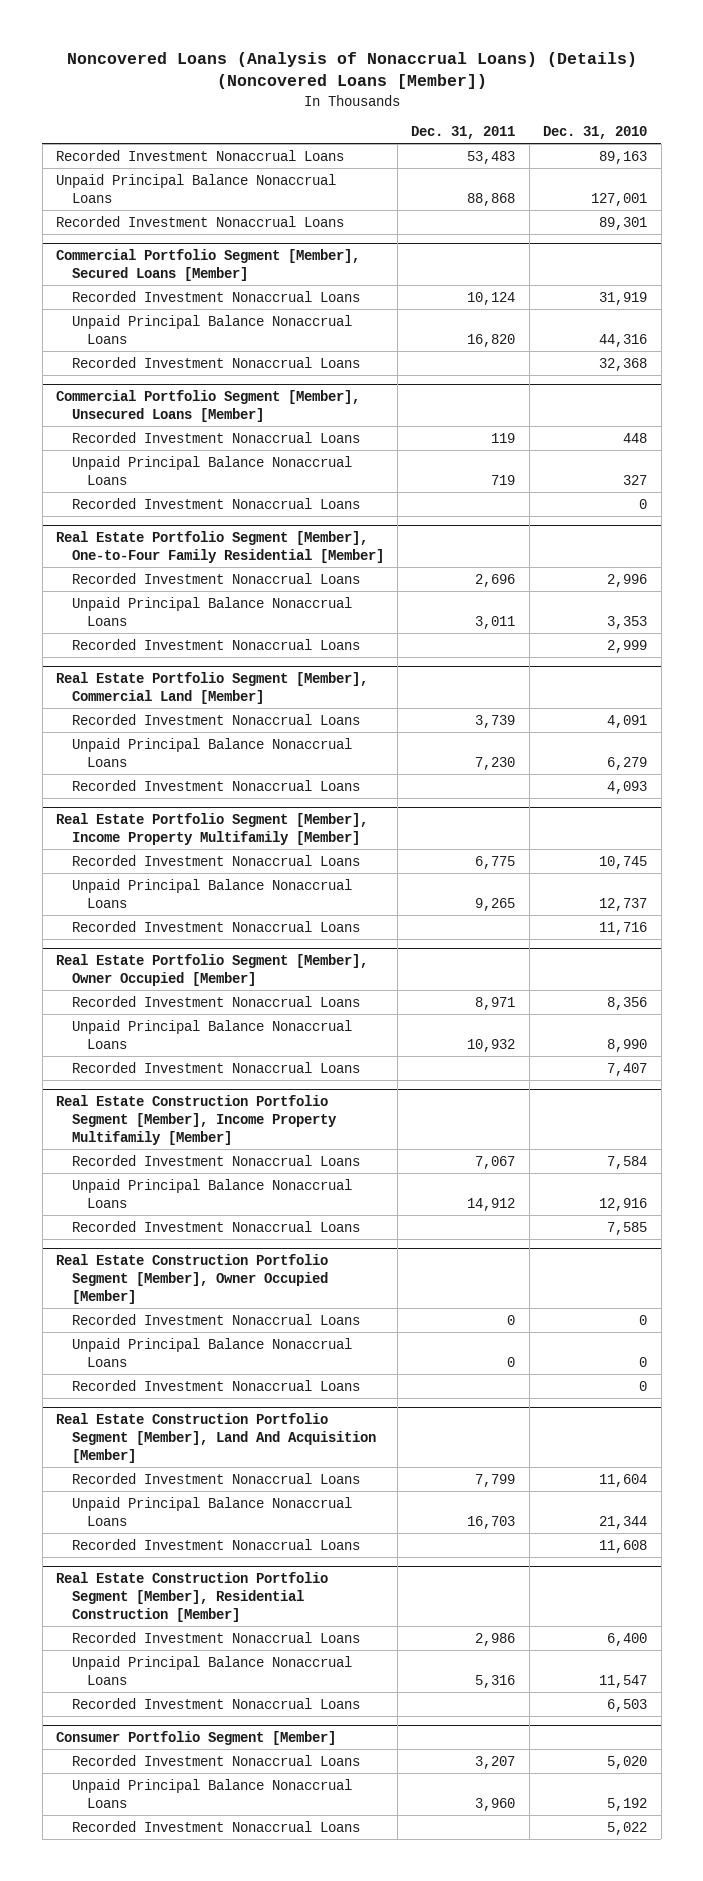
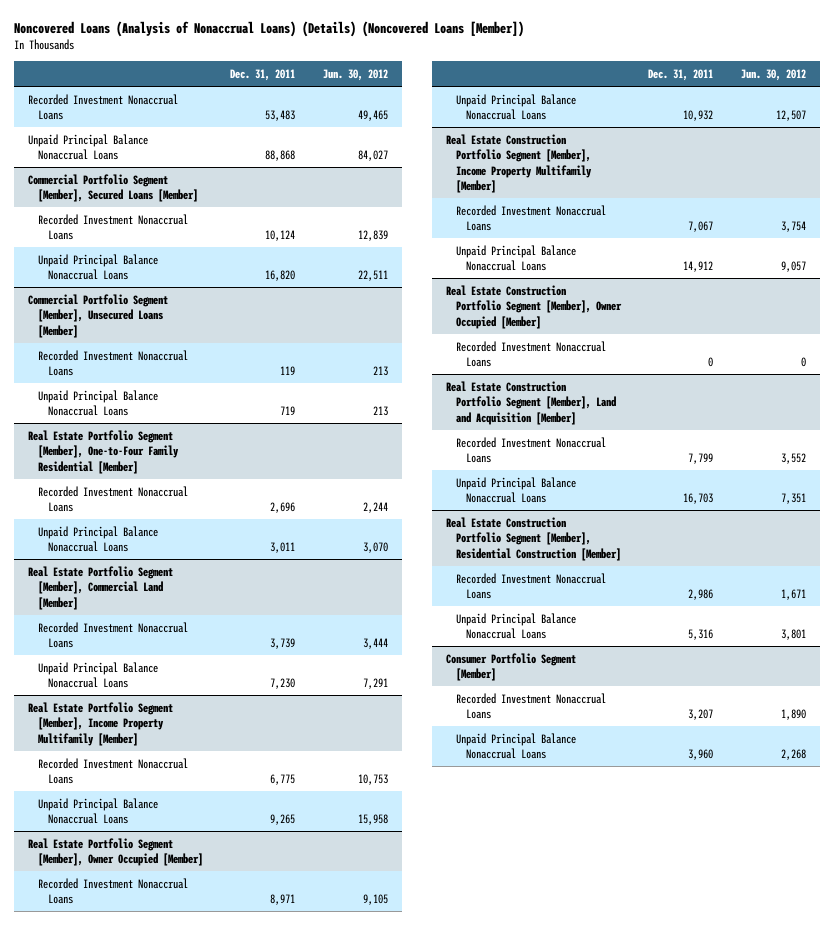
[543,126,648,140] Dec. 31, 2010 -> none
none -> [323,68,389,81] Jun. 30, 2012
[56,215,345,227] Recorded Investment Nonaccrual Loans -> none
[71,356,360,368] Recorded Investment Nonaccrual Loans -> none
[71,497,360,509] Recorded Investment Nonaccrual Loans -> none
[71,638,360,650] Recorded Investment Nonaccrual Loans -> none
[71,779,360,791] Recorded Investment Nonaccrual Loans -> none
[71,920,360,932] Recorded Investment Nonaccrual Loans -> none
[71,1061,360,1073] Recorded Investment Nonaccrual Loans -> none
[71,1220,360,1232] Recorded Investment Nonaccrual Loans -> none
[71,1337,352,1367] Unpaid Principal Balance Nonaccrual Loans -> none
[71,1379,360,1391] Recorded Investment Nonaccrual Loans -> none
[56,1412,376,1464] Real Estate Construction Portfolio Segment [Member], Land And Acquisition [Member] -> [445,380,616,425] Real Estate Construction Portfolio Segment [Member], Land and Acquisition [Member]
[71,1538,360,1550] Recorded Investment Nonaccrual Loans -> none
[71,1697,360,1709] Recorded Investment Nonaccrual Loans -> none
[71,1820,360,1832] Recorded Investment Nonaccrual Loans -> none

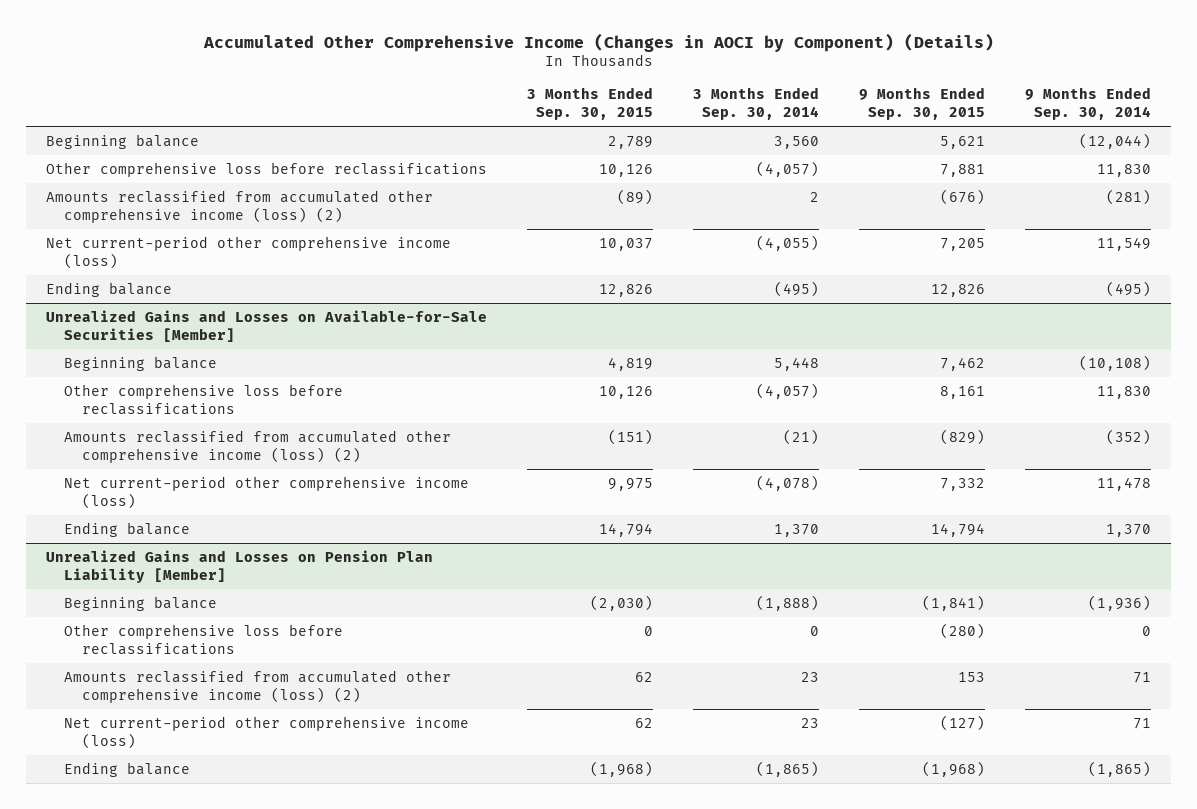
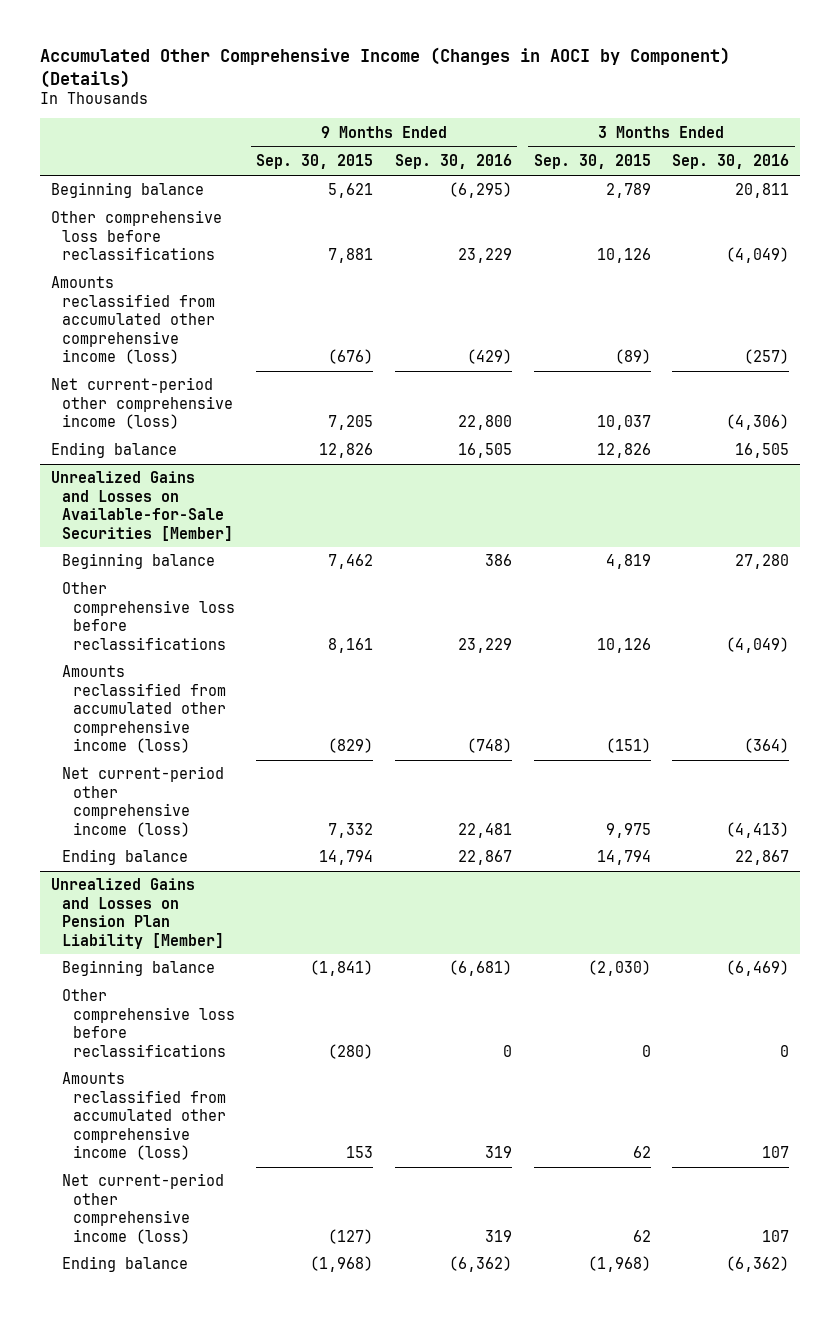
[693,87,820,121] 3 Months Ended Sep. 30, 2014 -> none
[1025,87,1152,121] 9 Months Ended Sep. 30, 2014 -> none
none -> [394,154,512,170] Sep. 30, 2016
none -> [672,154,790,170] Sep. 30, 2016
[45,189,433,223] Amounts reclassified from accumulated other comprehensive income (loss) (2) -> [50,276,215,364] Amounts reclassified from accumulated other comprehensive income (loss)
[64,429,452,463] Amounts reclassified from accumulated other comprehensive income (loss) (2) -> [61,665,226,753] Amounts reclassified from accumulated other comprehensive income (loss)
[64,669,452,703] Amounts reclassified from accumulated other comprehensive income (loss) (2) -> [61,1072,226,1160] Amounts reclassified from accumulated other comprehensive income (loss)

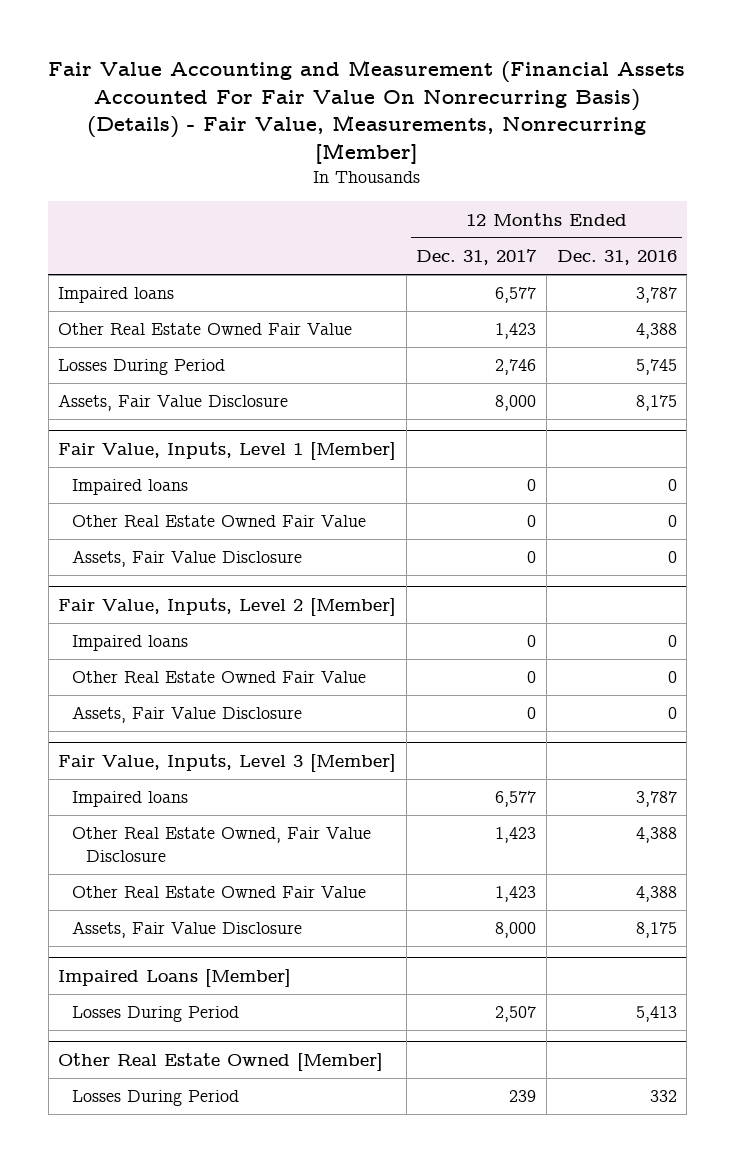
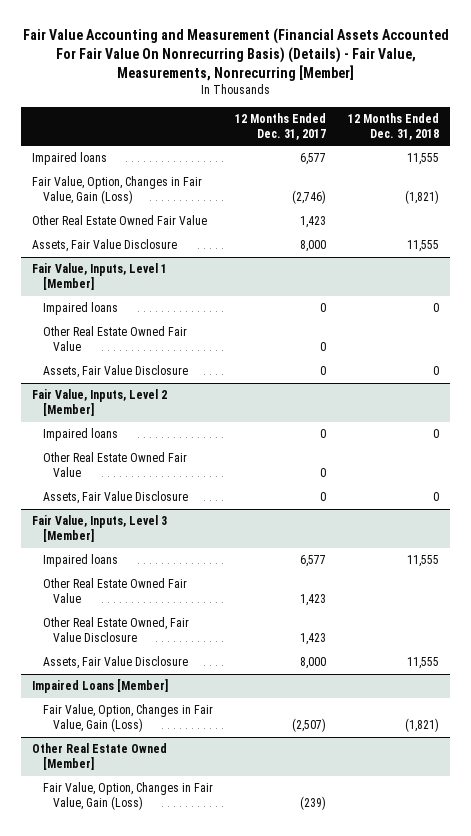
[556,249,677,265] Dec. 31, 2016 -> none
none -> [347,112,439,140] 12 Months Ended Dec. 31, 2018
none -> [32,176,203,205] Fair Value, Option, Changes in Fair Value, Gain (Loss)
[58,359,226,376] Losses During Period -> none
[72,827,372,862] Other Real Estate Owned, Fair Value Disclosure -> [42,617,189,643] Other Real Estate Owned, Fair Value Disclosure
[72,1006,240,1023] Losses During Period -> none
none -> [42,704,213,733] Fair Value, Option, Changes in Fair Value, Gain (Loss)
[72,1090,240,1107] Losses During Period -> none
none -> [42,782,213,811] Fair Value, Option, Changes in Fair Value, Gain (Loss)

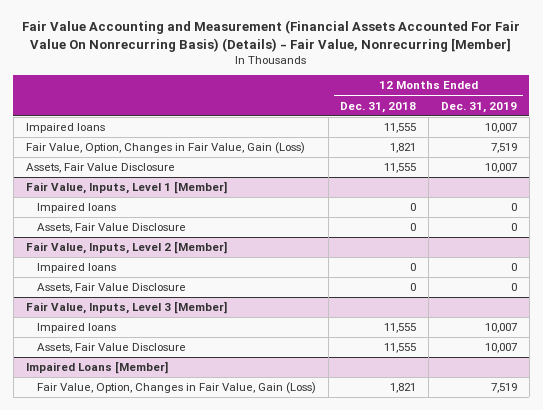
[22,27,449,81] Fair Value Accounting and Measurement (Financial Assets Accounted For Fair Value On Nonrecurring Basis) (Details) - Fair Value, Measurements, Nonrecurring [Member] -> [22,20,521,52] Fair Value Accounting and Measurement (Financial Assets Accounted For Fair Value On Nonrecurring Basis) (Details) - Fair Value, Nonrecurring [Member]
[234,112,326,140] 12 Months Ended Dec. 31, 2017 -> none
none -> [441,101,518,113] Dec. 31, 2019
[32,215,208,226] Other Real Estate Owned Fair Value -> none
[404,190,439,205] (1,821) -> [390,143,417,154] 1,821
[42,326,187,352] Other Real Estate Owned Fair Value -> none
[42,452,187,478] Other Real Estate Owned Fair Value -> none
[42,578,187,604] Other Real Estate Owned Fair Value -> none
[42,617,189,643] Other Real Estate Owned, Fair Value Disclosure -> none
[32,743,168,771] Other Real Estate Owned [Member] -> none
[42,782,213,811] Fair Value, Option, Changes in Fair Value, Gain (Loss) -> none
[404,718,439,733] (1,821) -> [390,383,417,394] 1,821

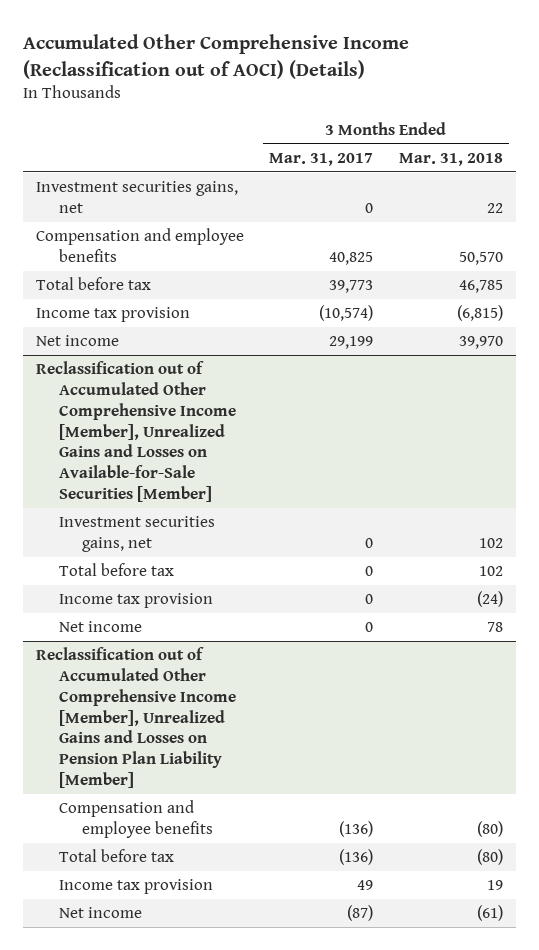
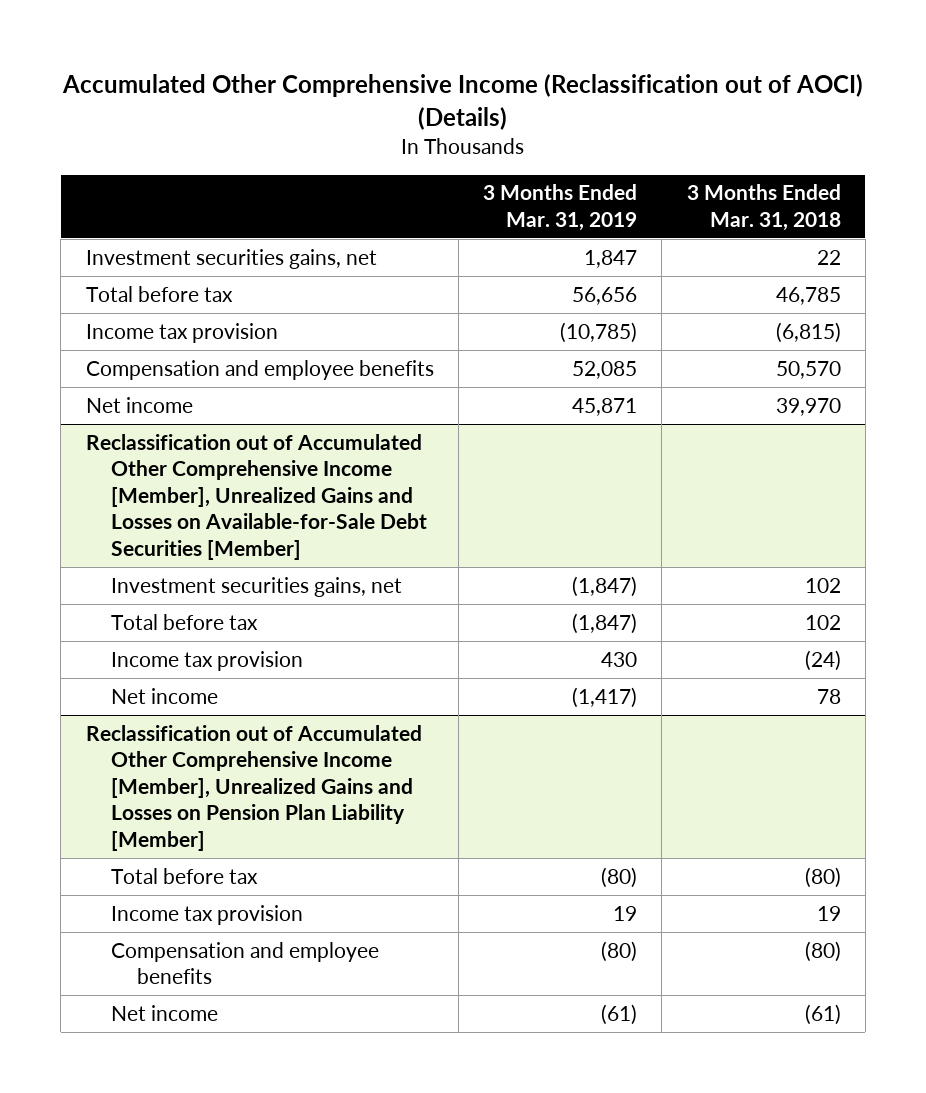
[269,152,374,166] Mar. 31, 2017 -> none
none -> [483,184,638,231] 3 Months Ended Mar. 31, 2019
[35,228,244,263] Compensation and employee benefits -> [85,359,434,380] Compensation and employee benefits
[35,361,237,502] Reclassification out of Accumulated Other Comprehensive Income [Member], Unrealized Gains and Losses on Available-for-Sale Securities [Member] -> [85,433,428,560] Reclassification out of Accumulated Other Comprehensive Income [Member], Unrealized Gains and Losses on Available-for-Sale Debt Securities [Member]
[59,800,214,839] Compensation and employee benefits -> [111,941,380,985] Compensation and employee benefits

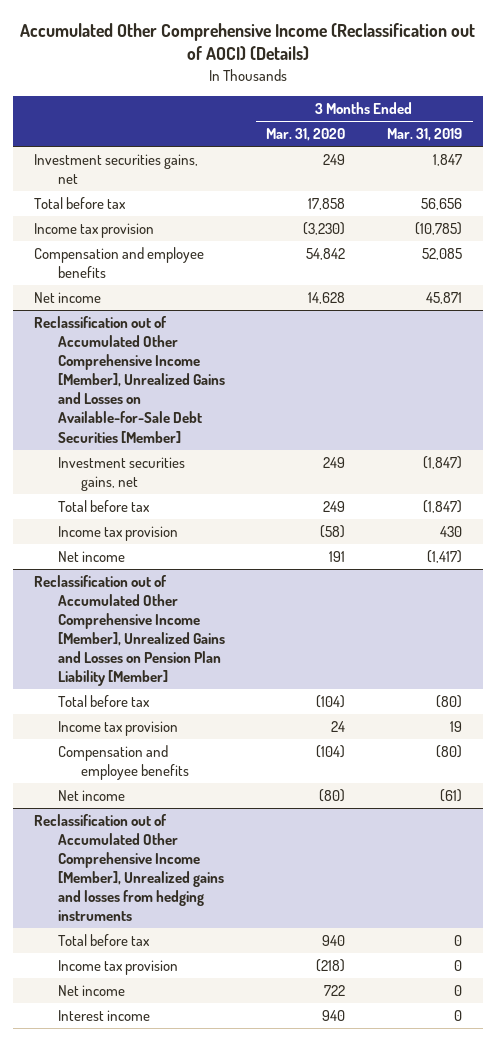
[686,184,841,231] 3 Months Ended Mar. 31, 2018 -> none
none -> [266,128,346,142] Mar. 31, 2020
none -> [34,814,224,922] Reclassification out of Accumulated Other Comprehensive Income [Member], Unrealized gains and losses from hedging instruments
none -> [57,934,150,947] Total before tax
none -> [57,960,178,976] Income tax provision
none -> [57,985,125,997] Net income
none -> [57,1010,150,1022] Interest income

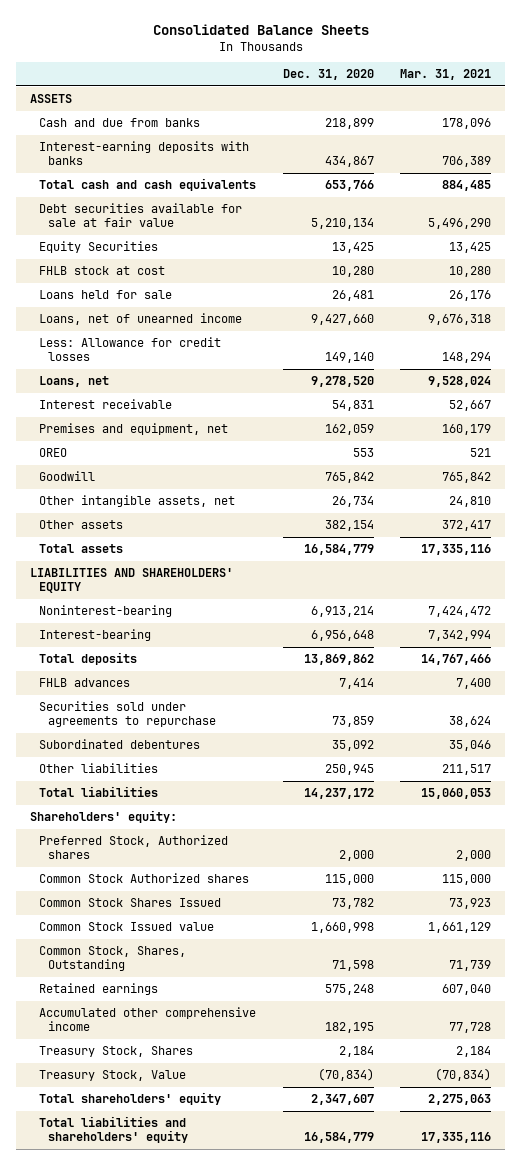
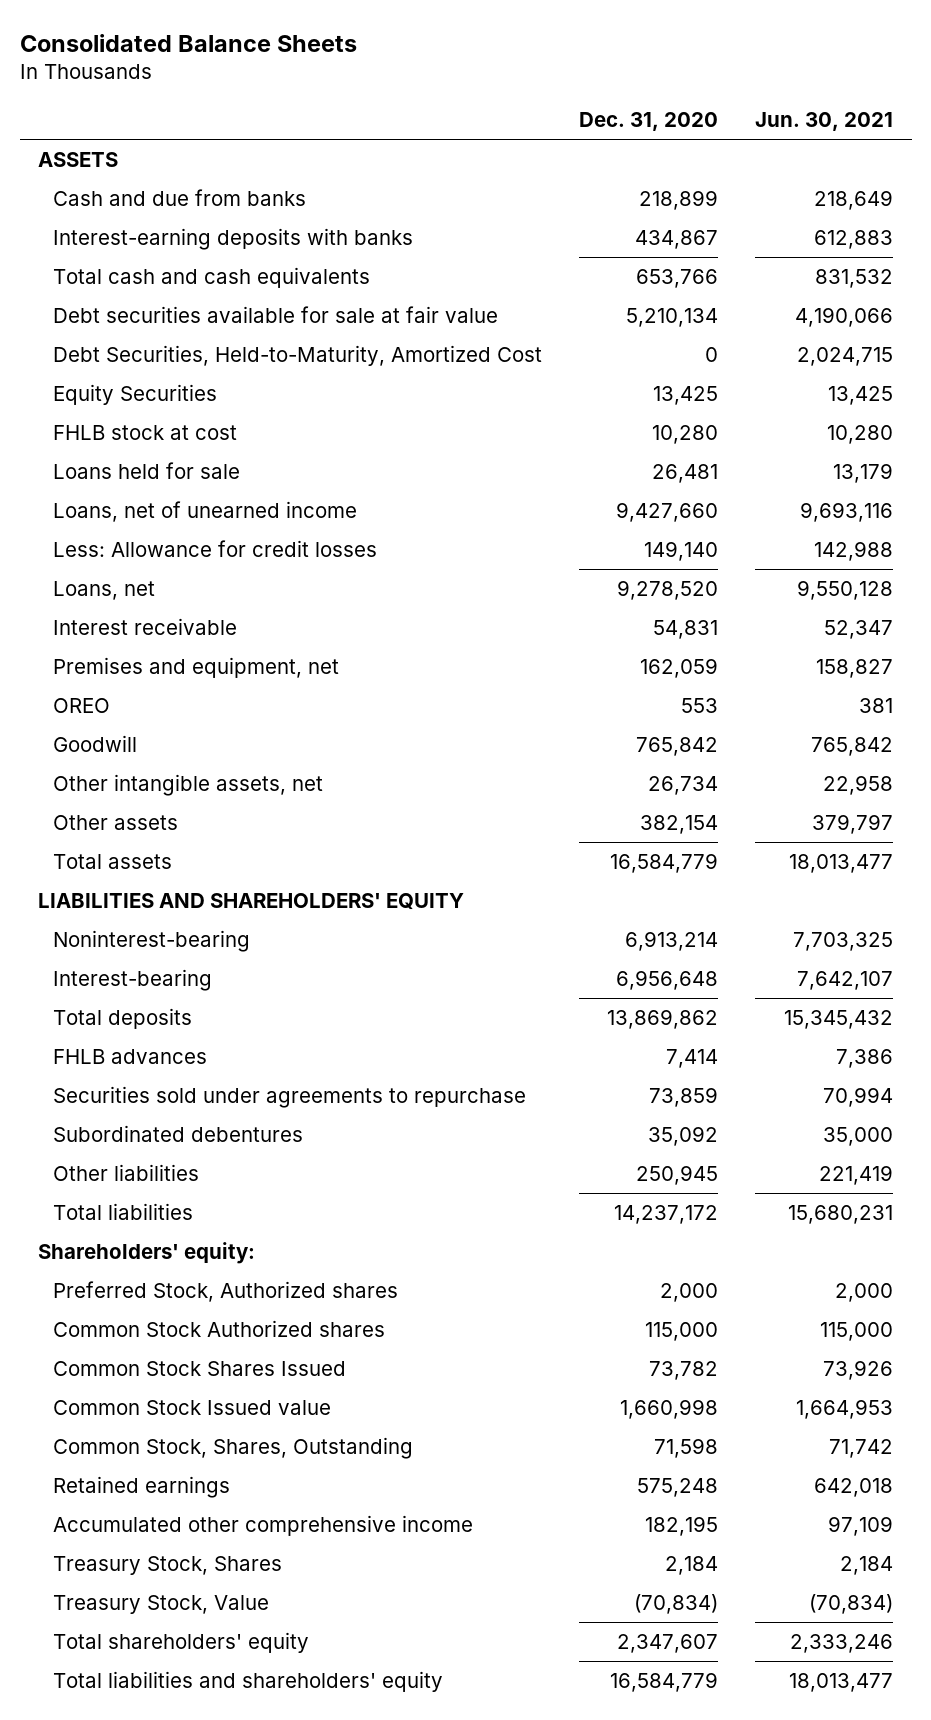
[400,69,492,81] Mar. 31, 2021 -> none
none -> [755,112,894,132] Jun. 30, 2021
none -> [53,345,543,367] Debt Securities, Held-to-Maturity, Amortized Cost

